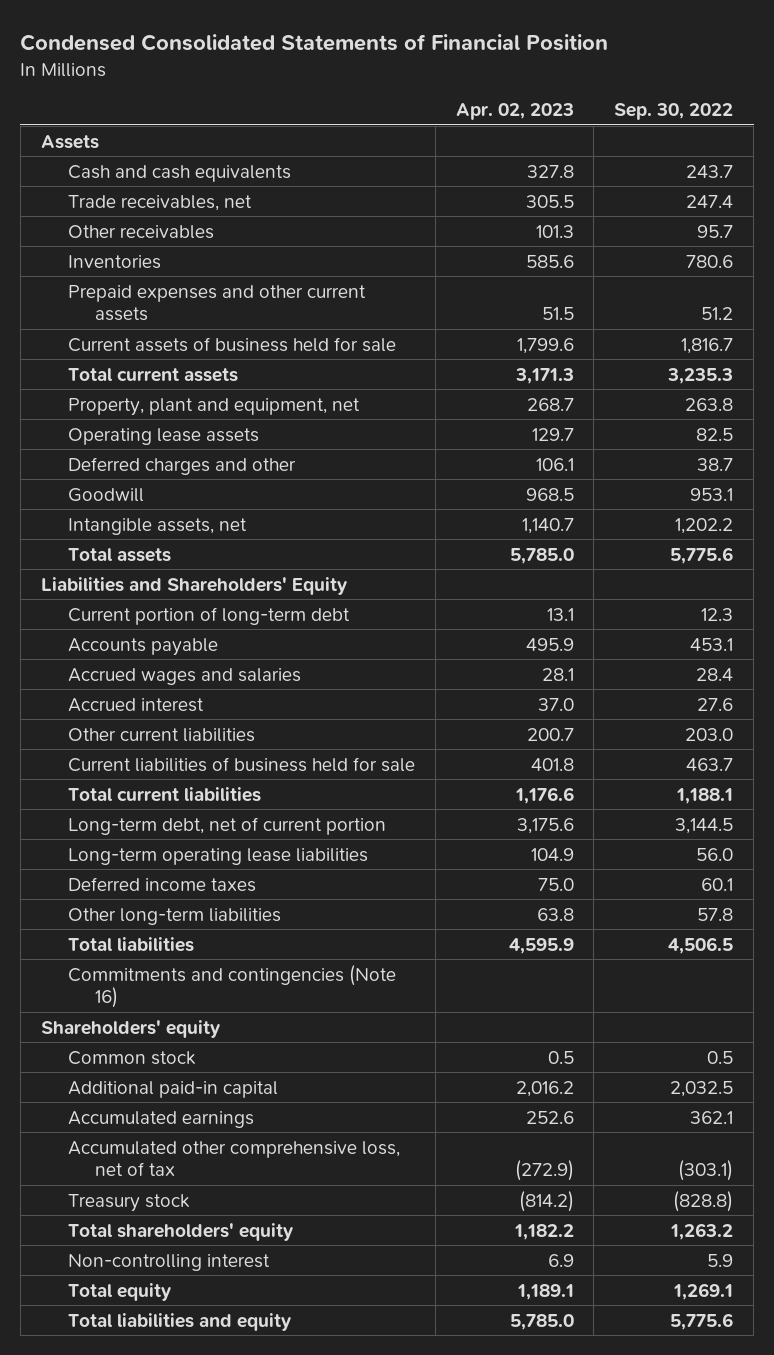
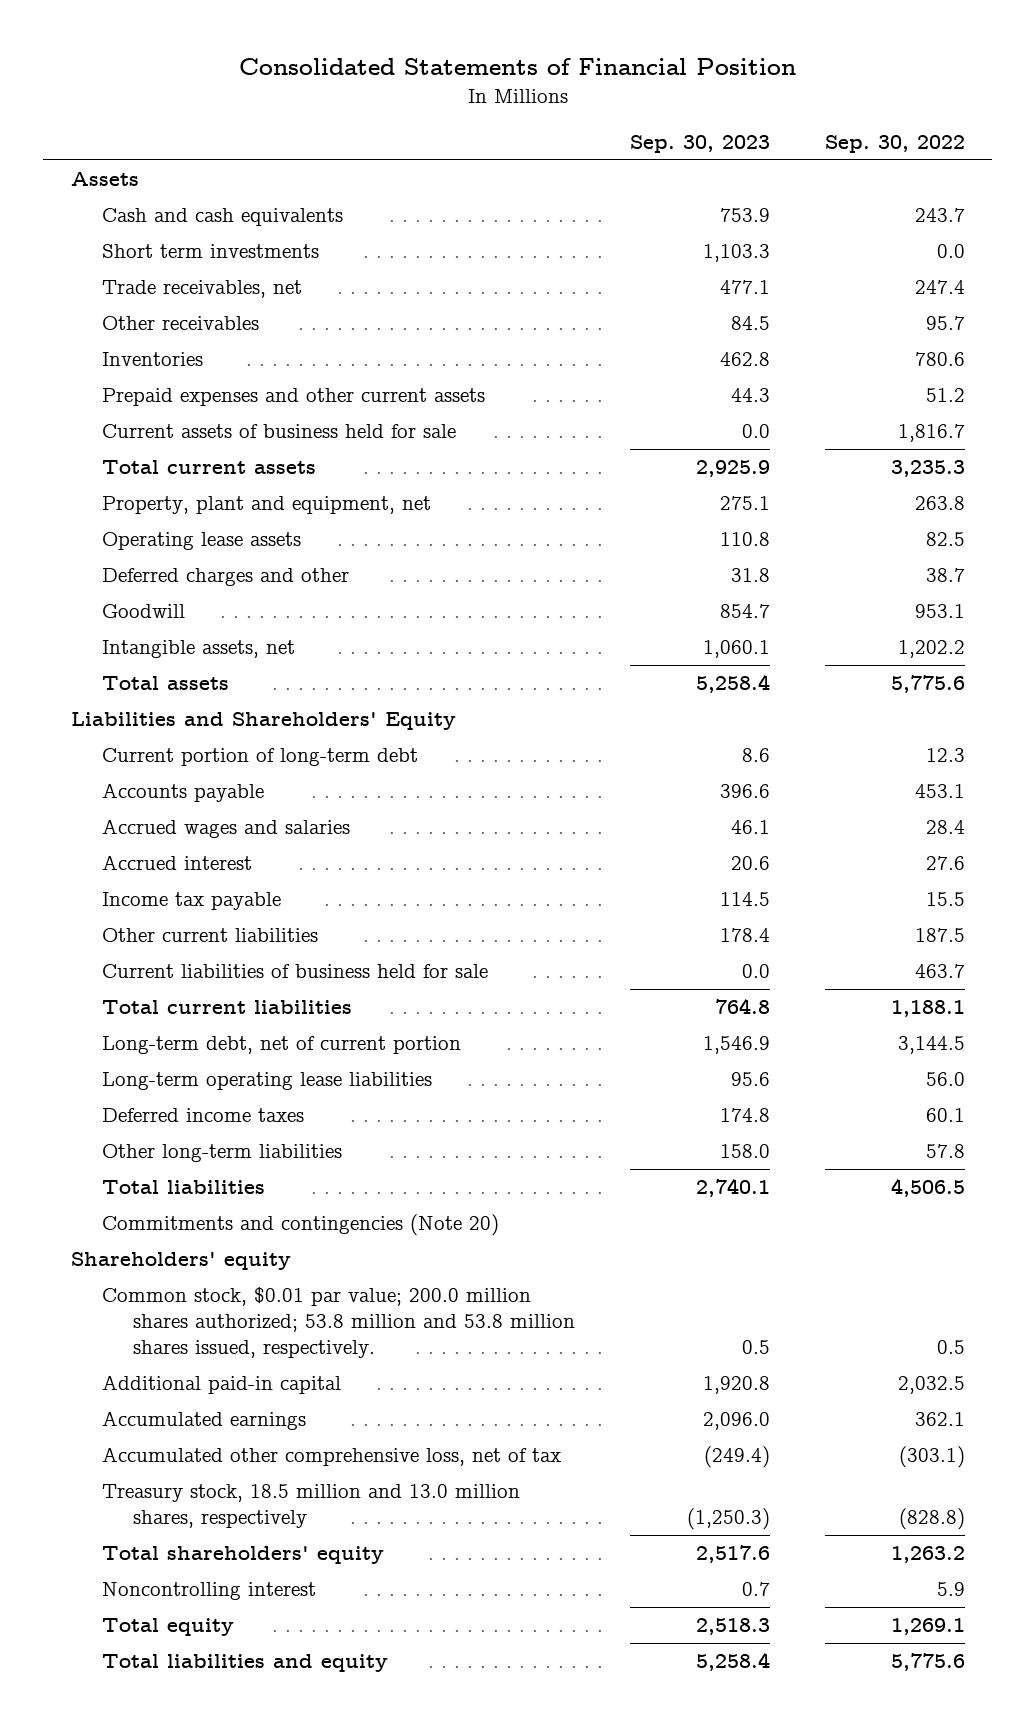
[20,33,609,51] Condensed Consolidated Statements of Financial Position -> [238,58,796,76] Consolidated Statements of Financial Position
[455,103,574,121] Apr. 02, 2023 -> none
none -> [629,134,770,153] Sep. 30, 2023
none -> [101,244,319,259] Short term investments
none -> [101,892,281,911] Income tax payable
[685,727,734,741] 203.0 -> [914,928,965,943] 187.5
[67,964,396,1008] Commitments and contingencies (Note 16) -> [101,1214,499,1237] Commitments and contingencies (Note 20)
[67,1050,196,1065] Common stock -> [101,1287,576,1359] Common stock, $0.01 par value; 200.0 million shares authorized; 53.8 million and 53.8 million shares issued, respectively.
[67,1193,190,1212] Treasury stock -> [101,1484,520,1529] Treasury stock, 18.5 million and 13.0 million shares, respectively
[67,1253,270,1271] Non-controlling interest -> [101,1582,316,1601] Noncontrolling interest

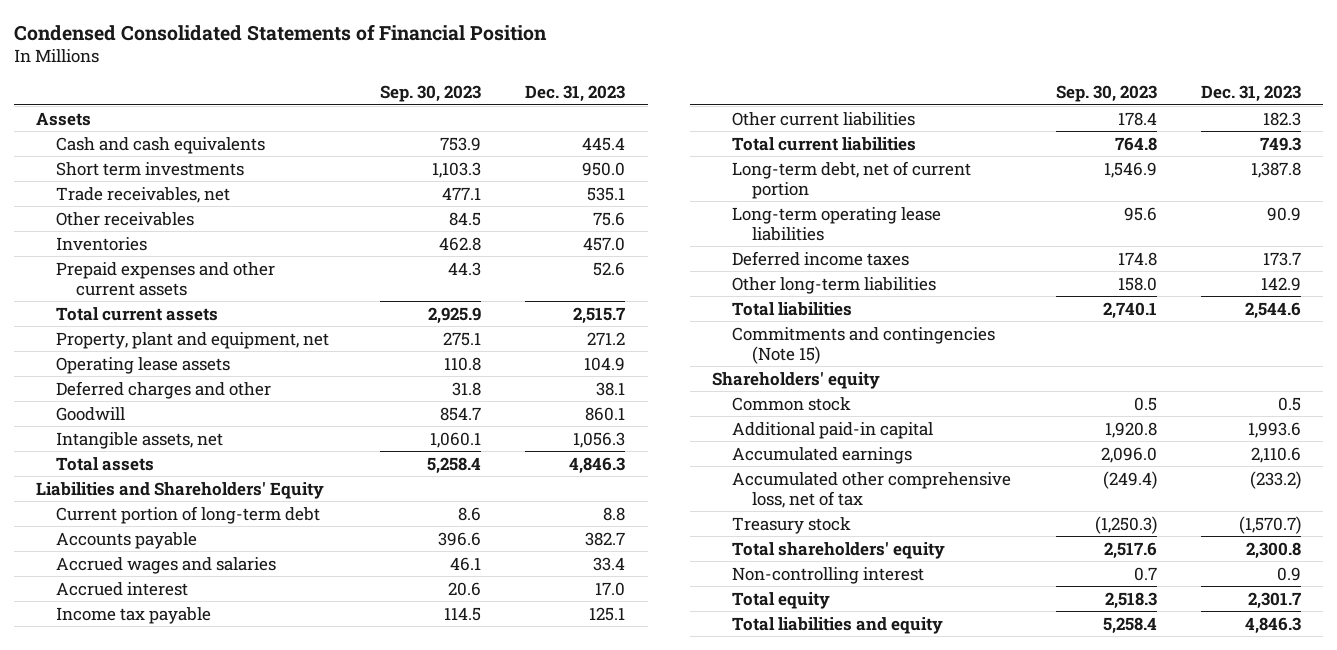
[238,58,796,76] Consolidated Statements of Financial Position -> [13,23,547,41] Condensed Consolidated Statements of Financial Position
[824,134,965,153] Sep. 30, 2022 -> none
none -> [525,85,626,103] Dec. 31, 2023
[101,424,456,439] Current assets of business held for sale -> none
[101,964,488,979] Current liabilities of business held for sale -> none
[101,1214,499,1237] Commitments and contingencies (Note 20) -> [731,326,995,364] Commitments and contingencies (Note 15)
[101,1287,576,1359] Common stock, $0.01 par value; 200.0 million shares authorized; 53.8 million and 53.8 million shares issued, respectively. -> [731,396,851,411] Common stock
[101,1484,520,1529] Treasury stock, 18.5 million and 13.0 million shares, respectively -> [731,516,851,534] Treasury stock
[101,1582,316,1601] Noncontrolling interest -> [731,566,924,584] Non-controlling interest

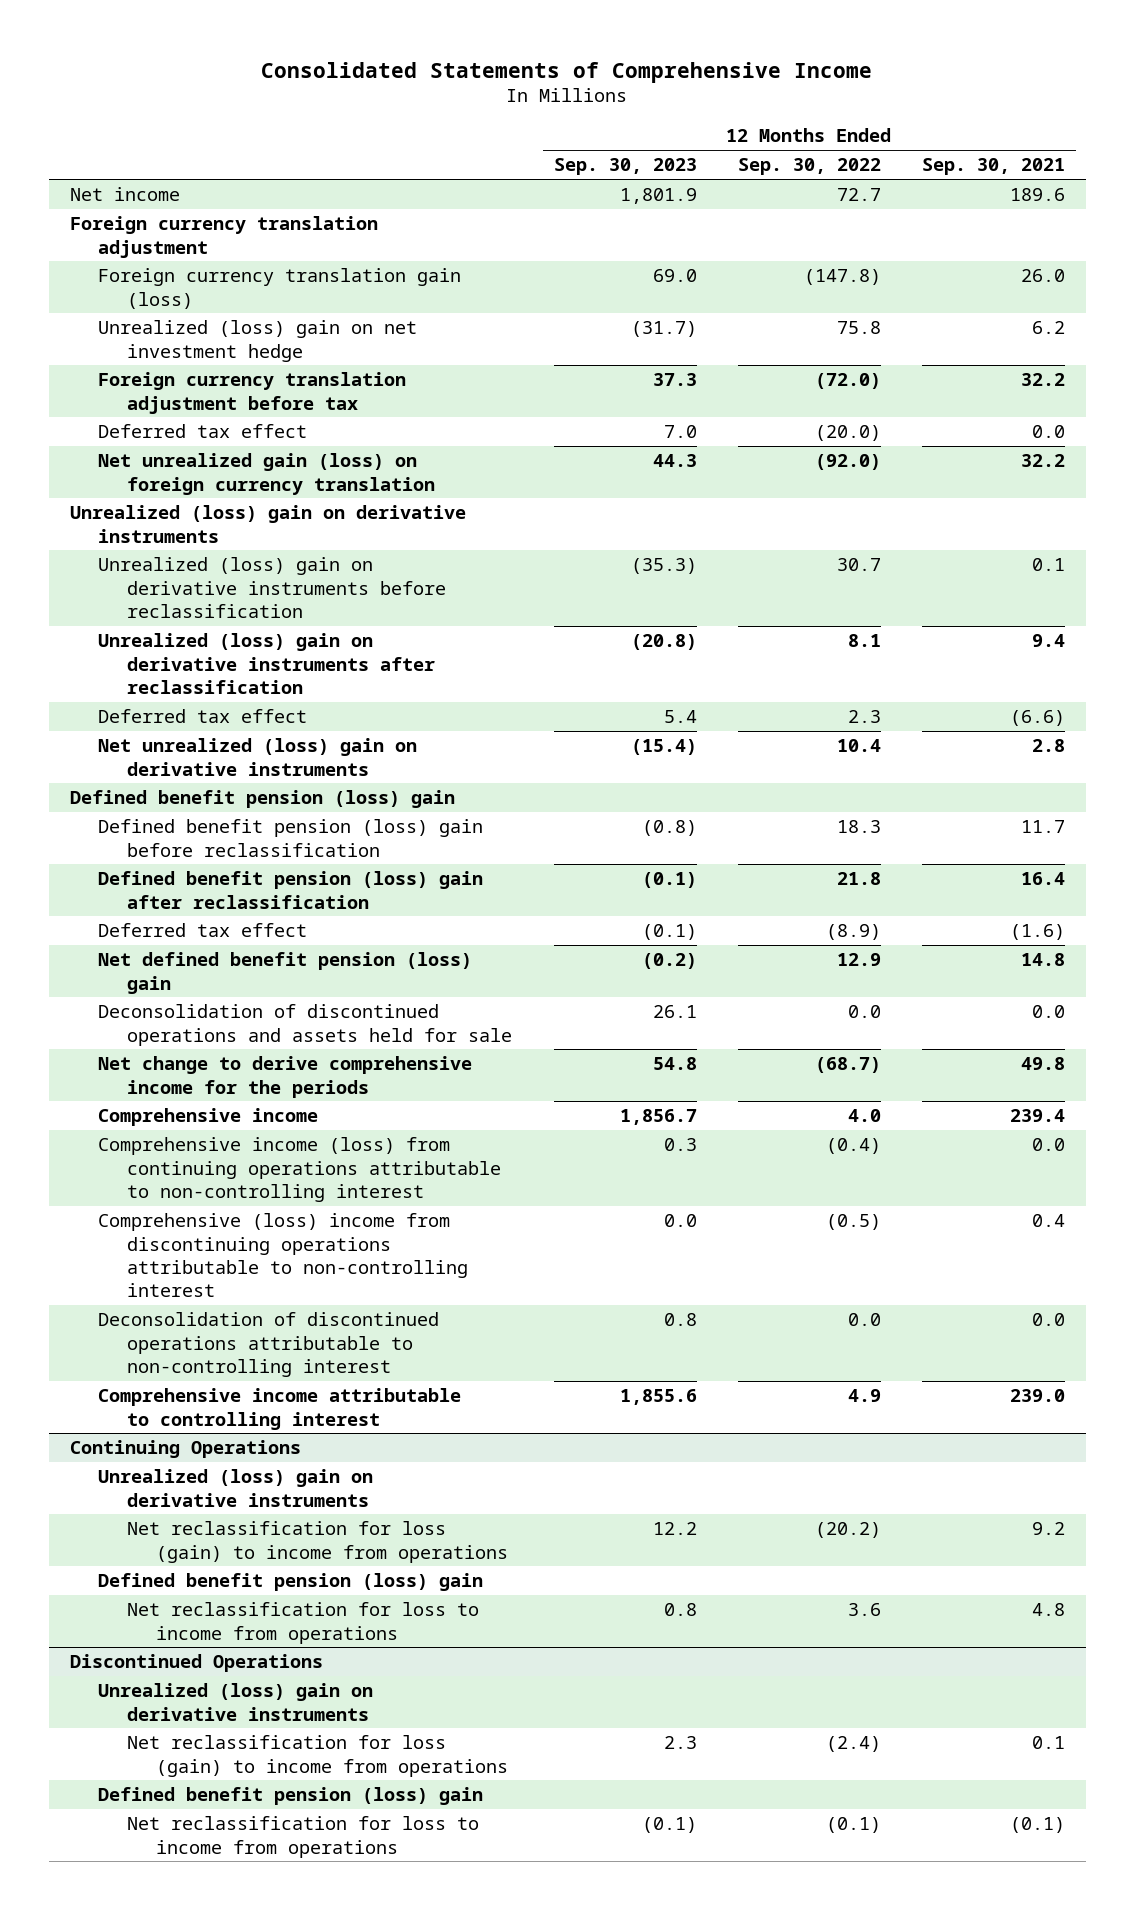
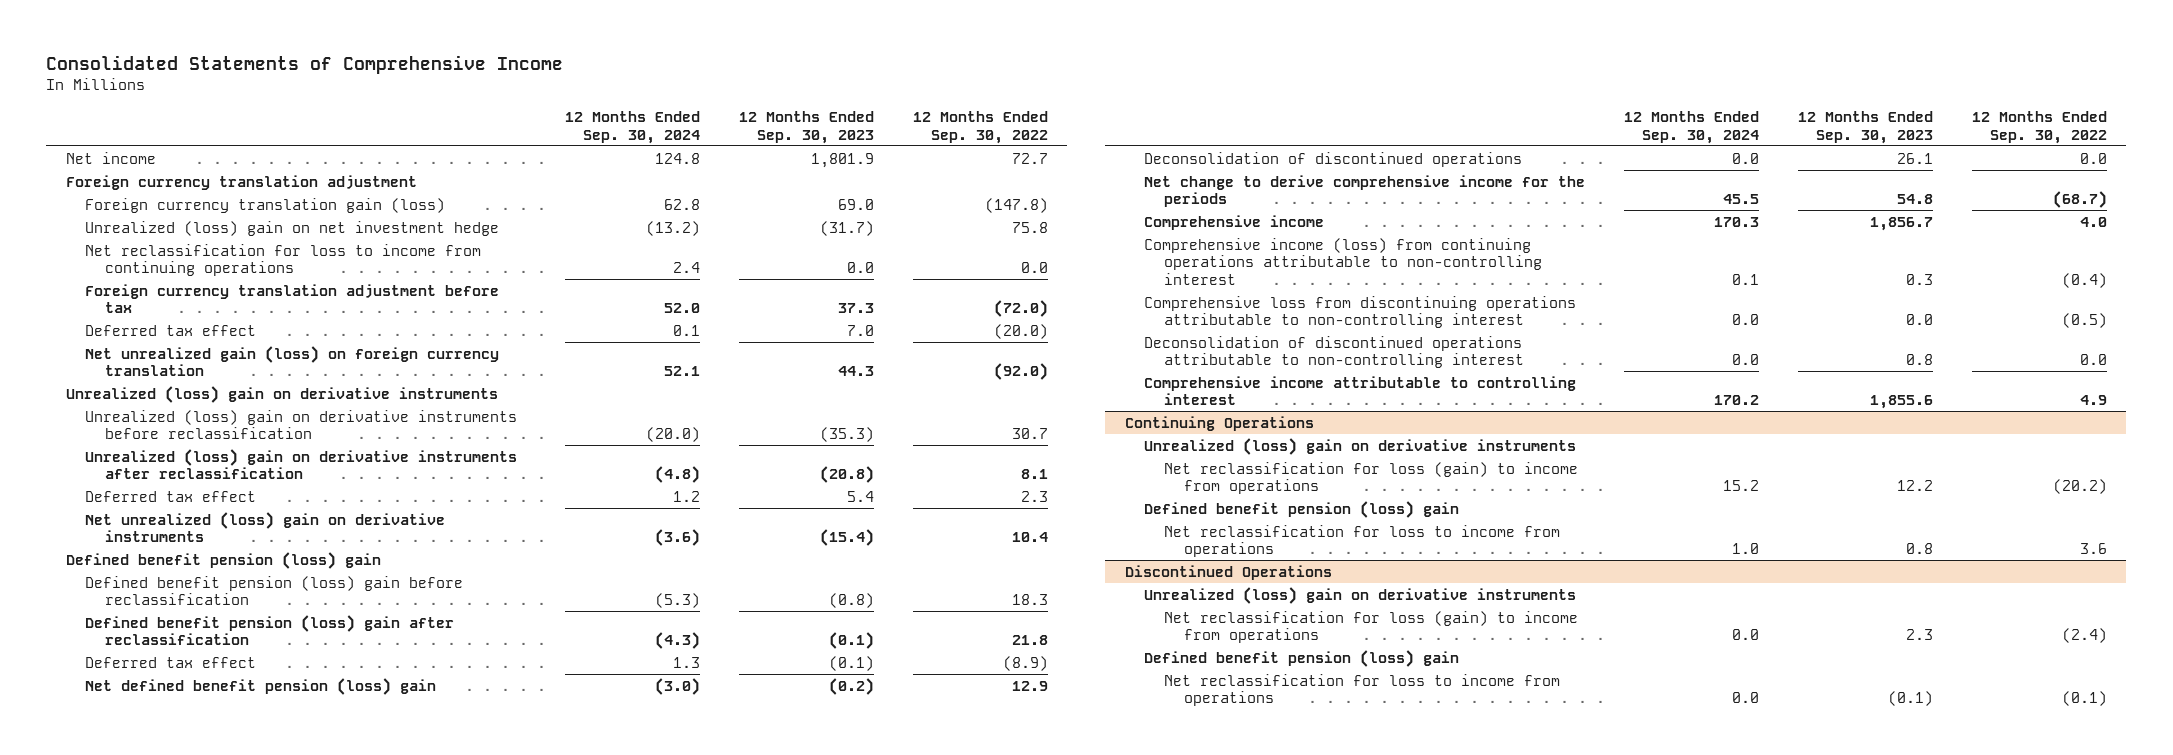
[922,158,1066,176] Sep. 30, 2021 -> none
none -> [565,110,701,144] 12 Months Ended Sep. 30, 2024
none -> [85,243,482,277] Net reclassification for loss to income from continuing operations
[98,1004,513,1046] Deconsolidation of discontinued operations and assets held for sale -> [1144,151,1523,167] Deconsolidation of discontinued operations
[98,1213,469,1297] Comprehensive (loss) income from discontinuing operations attributable to non-controlling interest -> [1144,295,1577,329] Comprehensive loss from discontinuing operations attributable to non-controlling interest

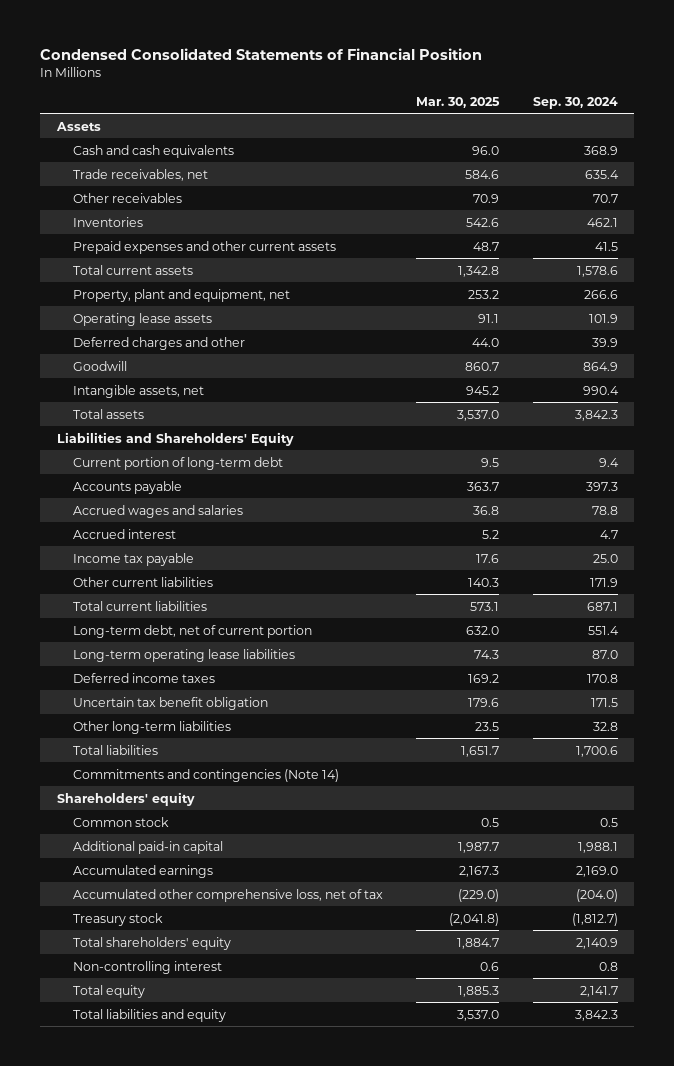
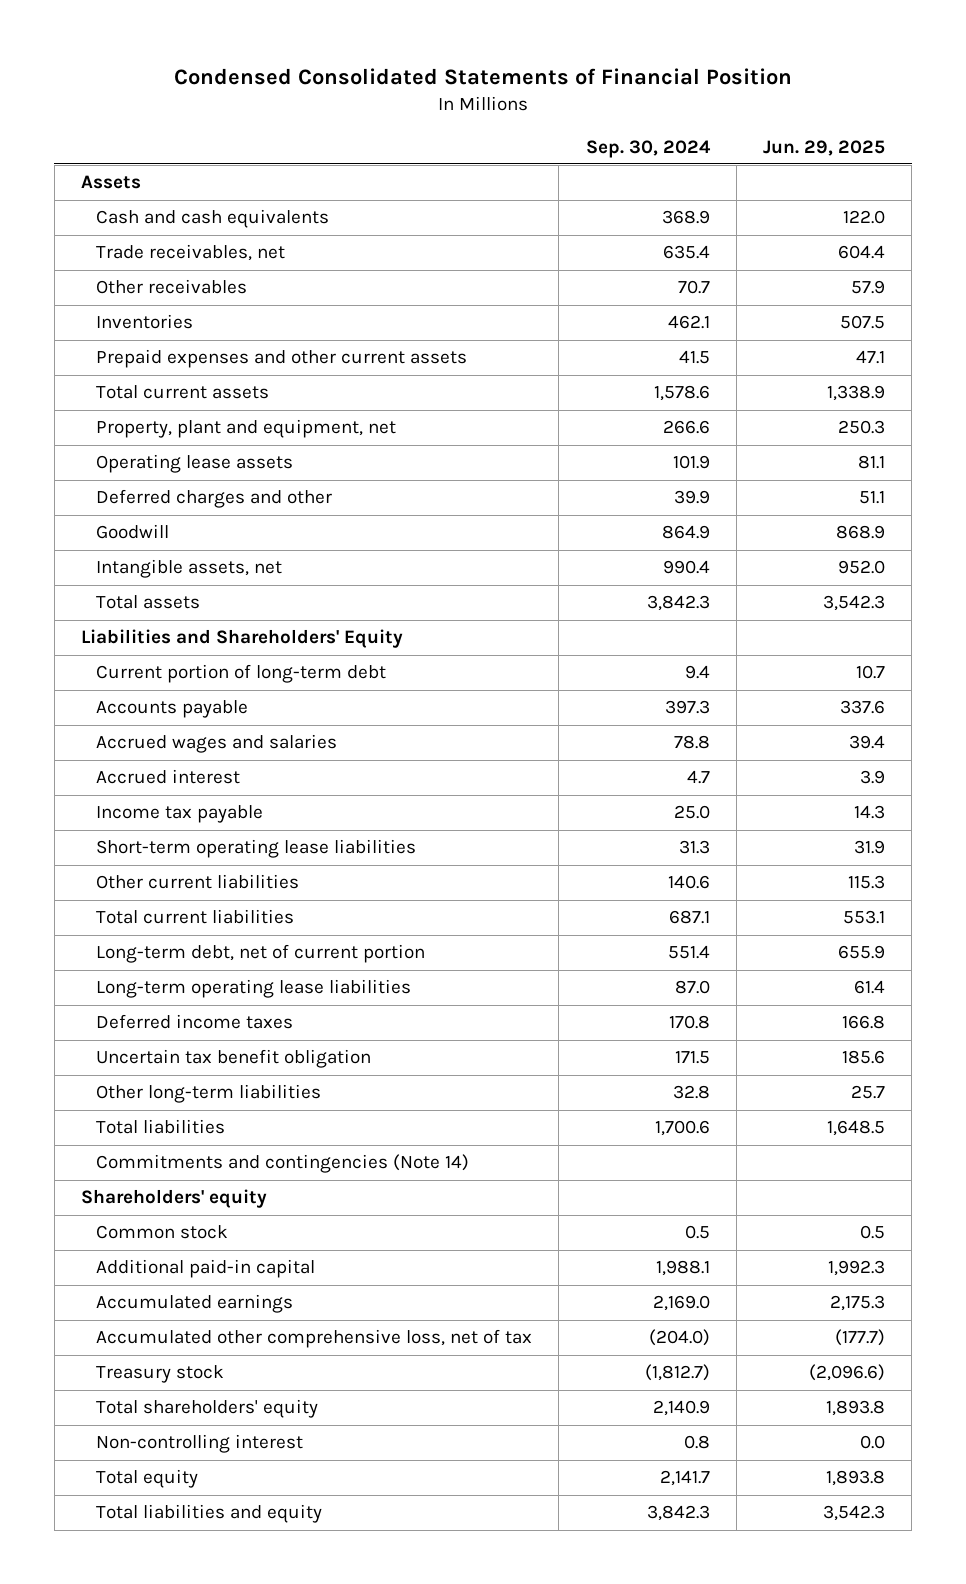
[416,96,501,108] Mar. 30, 2025 -> none
none -> [763,139,886,156] Jun. 29, 2025
none -> [96,839,417,859] Short-term operating lease liabilities
[589,577,618,587] 171.9 -> [667,875,710,890] 140.6

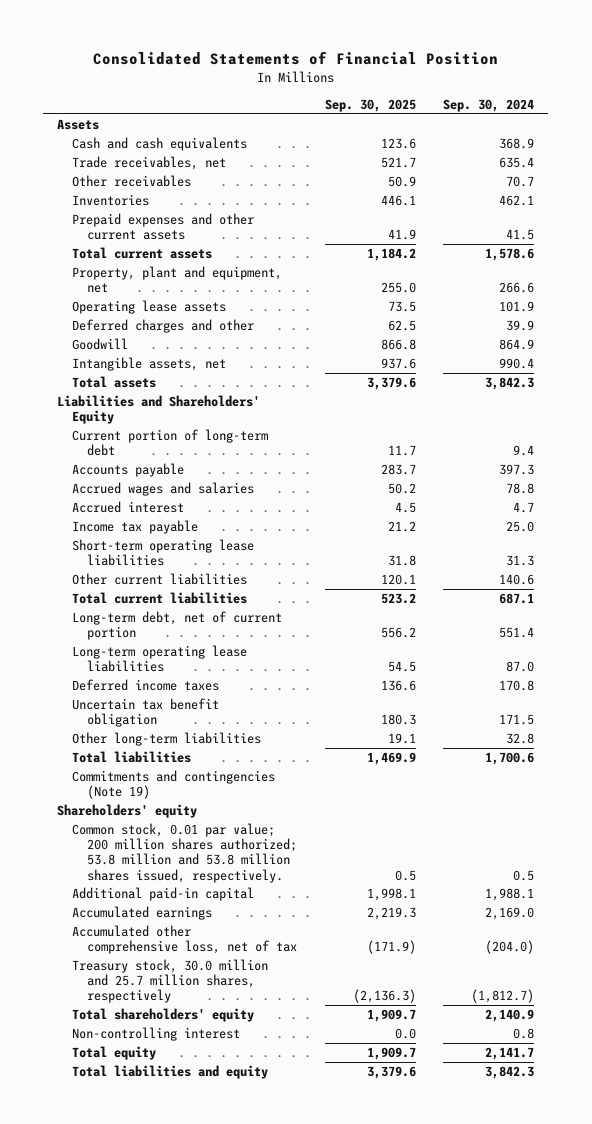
[174,67,793,85] Condensed Consolidated Statements of Financial Position -> [92,50,498,65] Consolidated Statements of Financial Position
[763,139,886,156] Jun. 29, 2025 -> none
none -> [324,98,416,112] Sep. 30, 2025
[96,1154,470,1174] Commitments and contingencies (Note 14) -> [72,770,276,800] Commitments and contingencies (Note 19)
[96,1225,229,1240] Common stock -> [72,823,297,883] Common stock, 0.01 par value; 200 million shares authorized; 53.8 million and 53.8 million shares issued, respectively.
[96,1365,225,1384] Treasury stock -> [72,959,269,1004] Treasury stock, 30.0 million and 25.7 million shares, respectively

